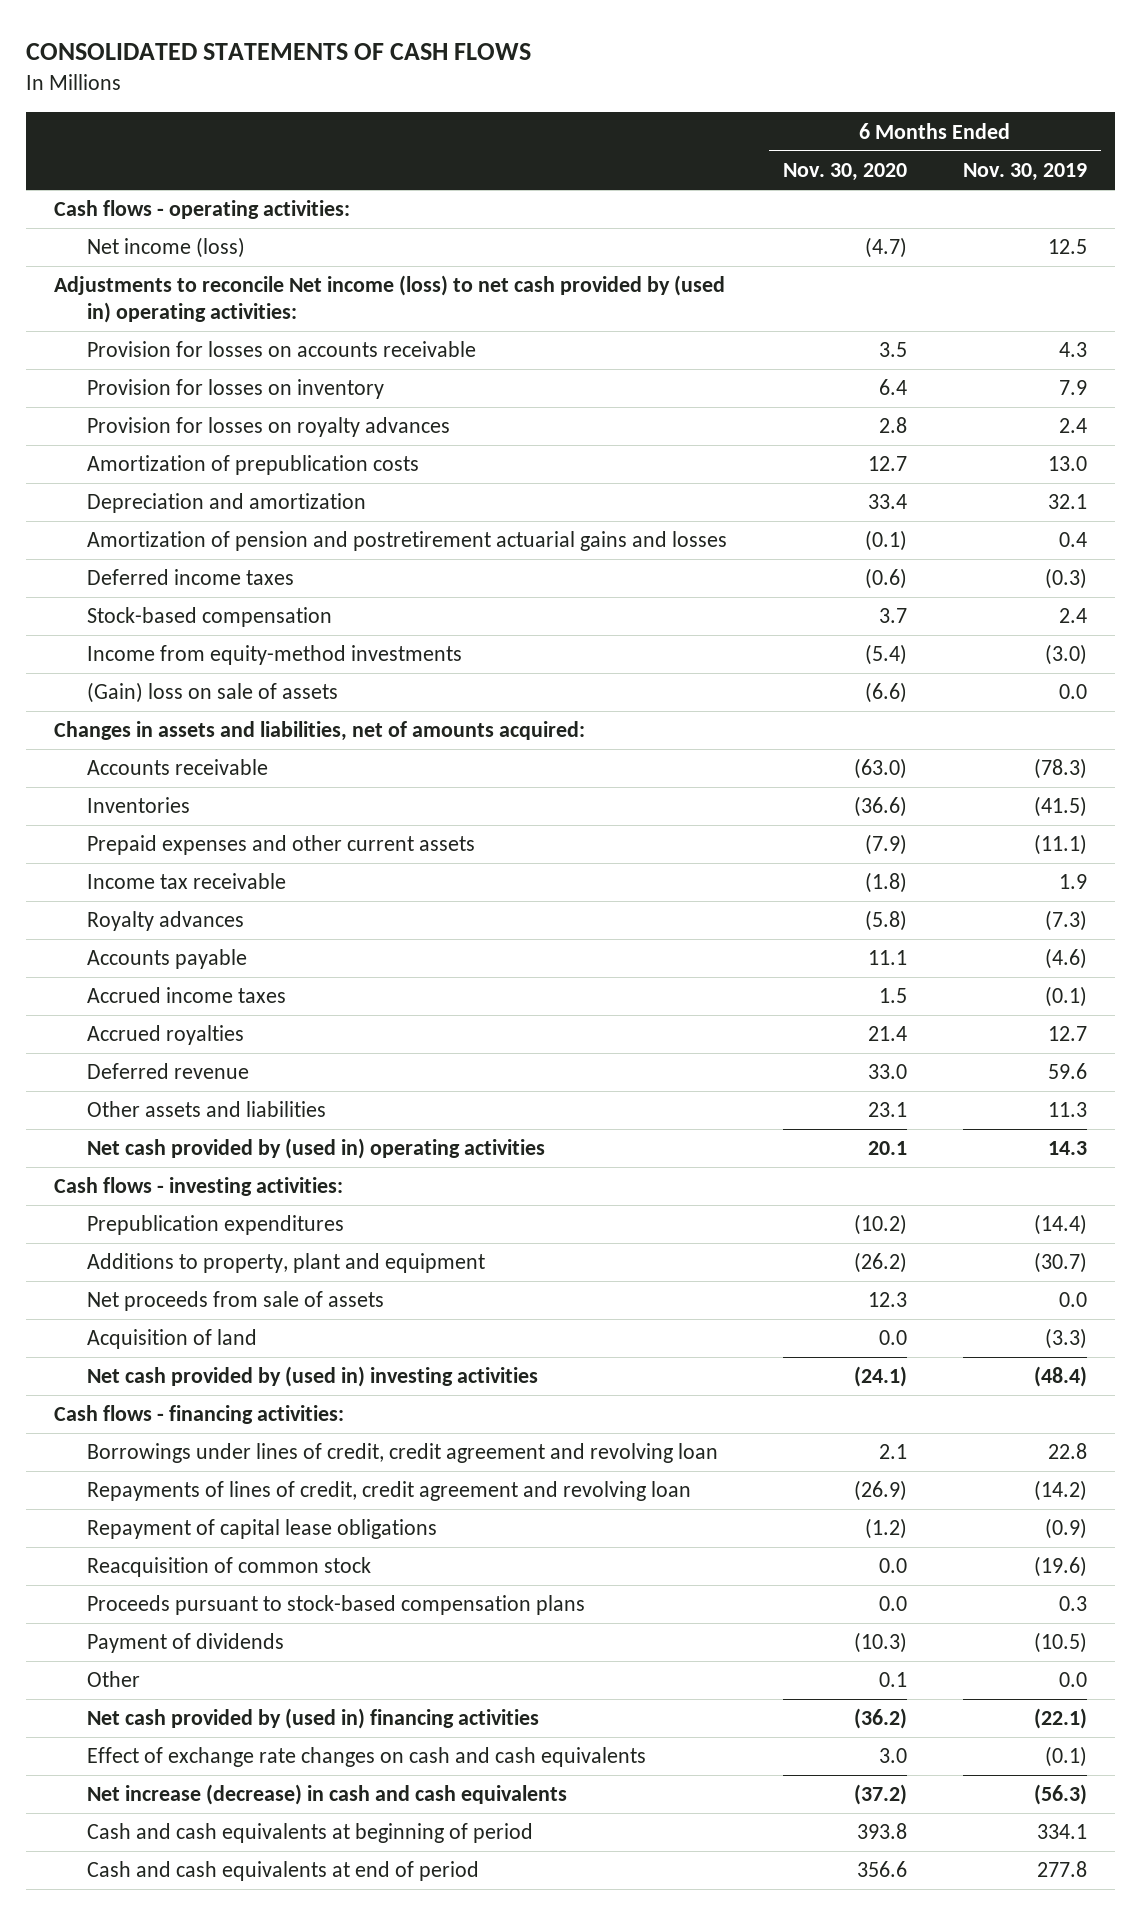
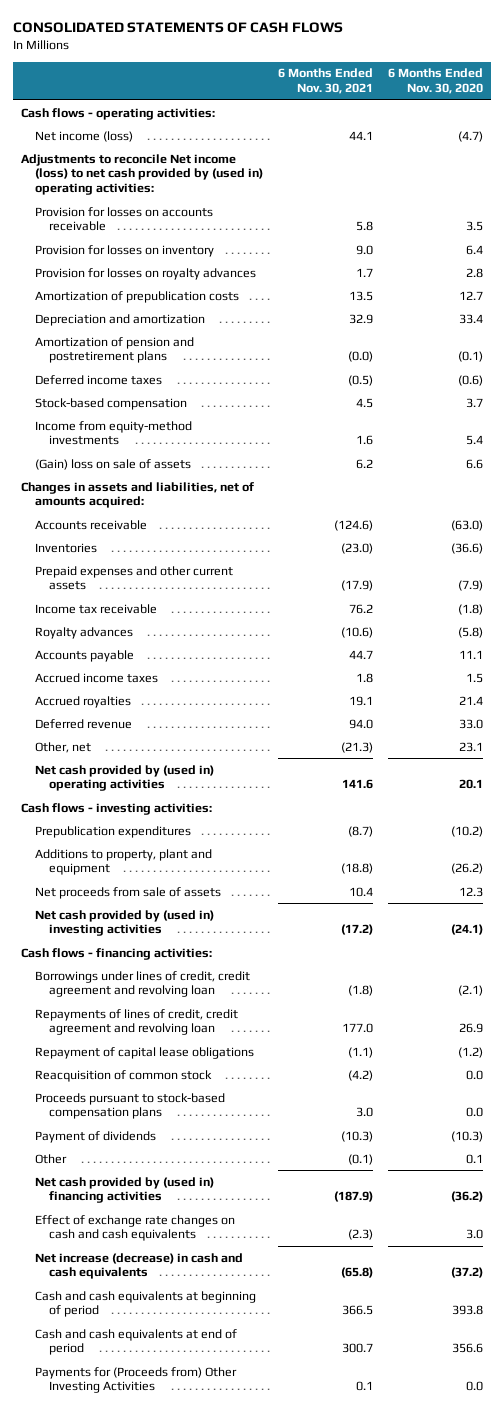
[962,163,1087,182] Nov. 30, 2019 -> none
none -> [278,68,374,95] 6 Months Ended Nov. 30, 2021
[86,531,727,552] Amortization of pension and postretirement actuarial gains and losses -> [34,336,194,364] Amortization of pension and postretirement plans
[864,644,907,666] (5.4) -> [466,435,484,446] 5.4
[864,682,907,704] (6.6) -> [466,458,484,469] 6.6
[86,1101,326,1118] Other assets and liabilities -> [34,741,91,753] Other, net
[86,1329,257,1350] Acquisition of land -> none
[878,1444,907,1460] 2.1 -> [458,985,484,997] (2.1)
[853,1480,907,1502] (26.9) -> [459,1023,484,1034] 26.9
none -> [34,1366,237,1394] Payments for (Proceeds from) Other Investing Activities

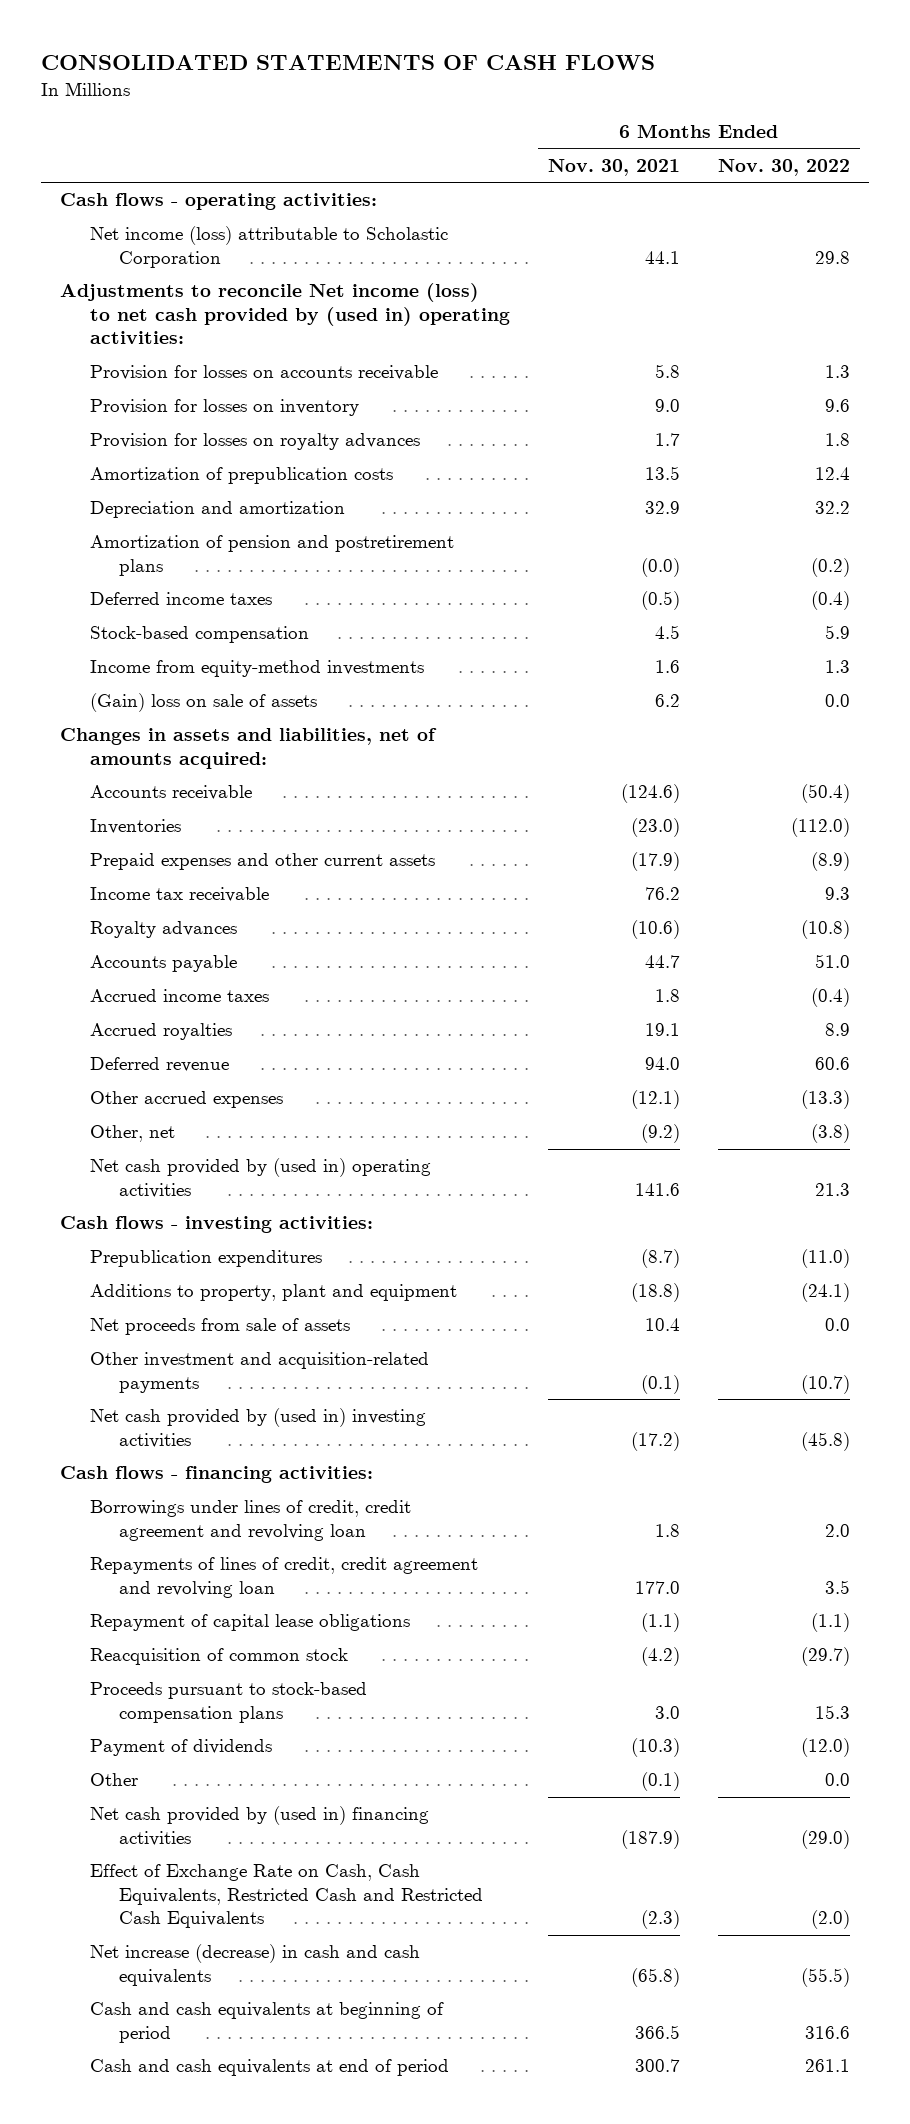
[388,68,484,95] 6 Months Ended Nov. 30, 2020 -> none
none -> [718,158,851,176] Nov. 30, 2022
[34,130,133,142] Net income (loss) -> [89,226,448,268] Net income (loss) attributable to Scholastic Corporation
none -> [89,1091,283,1109] Other accrued expenses
[341,741,374,753] (21.3) -> [640,1124,680,1144] (9.2)
none -> [89,1352,429,1393] Other investment and acquisition-related payments
[348,985,374,997] (1.8) -> [654,1523,680,1537] 1.8
[34,1214,235,1242] Effect of exchange rate changes on cash and cash equivalents -> [89,1864,483,1929] Effect of Exchange Rate on Cash, Cash Equivalents, Restricted Cash and Restricted Cash Equivalents
[34,1366,237,1394] Payments for (Proceeds from) Other Investing Activities -> none

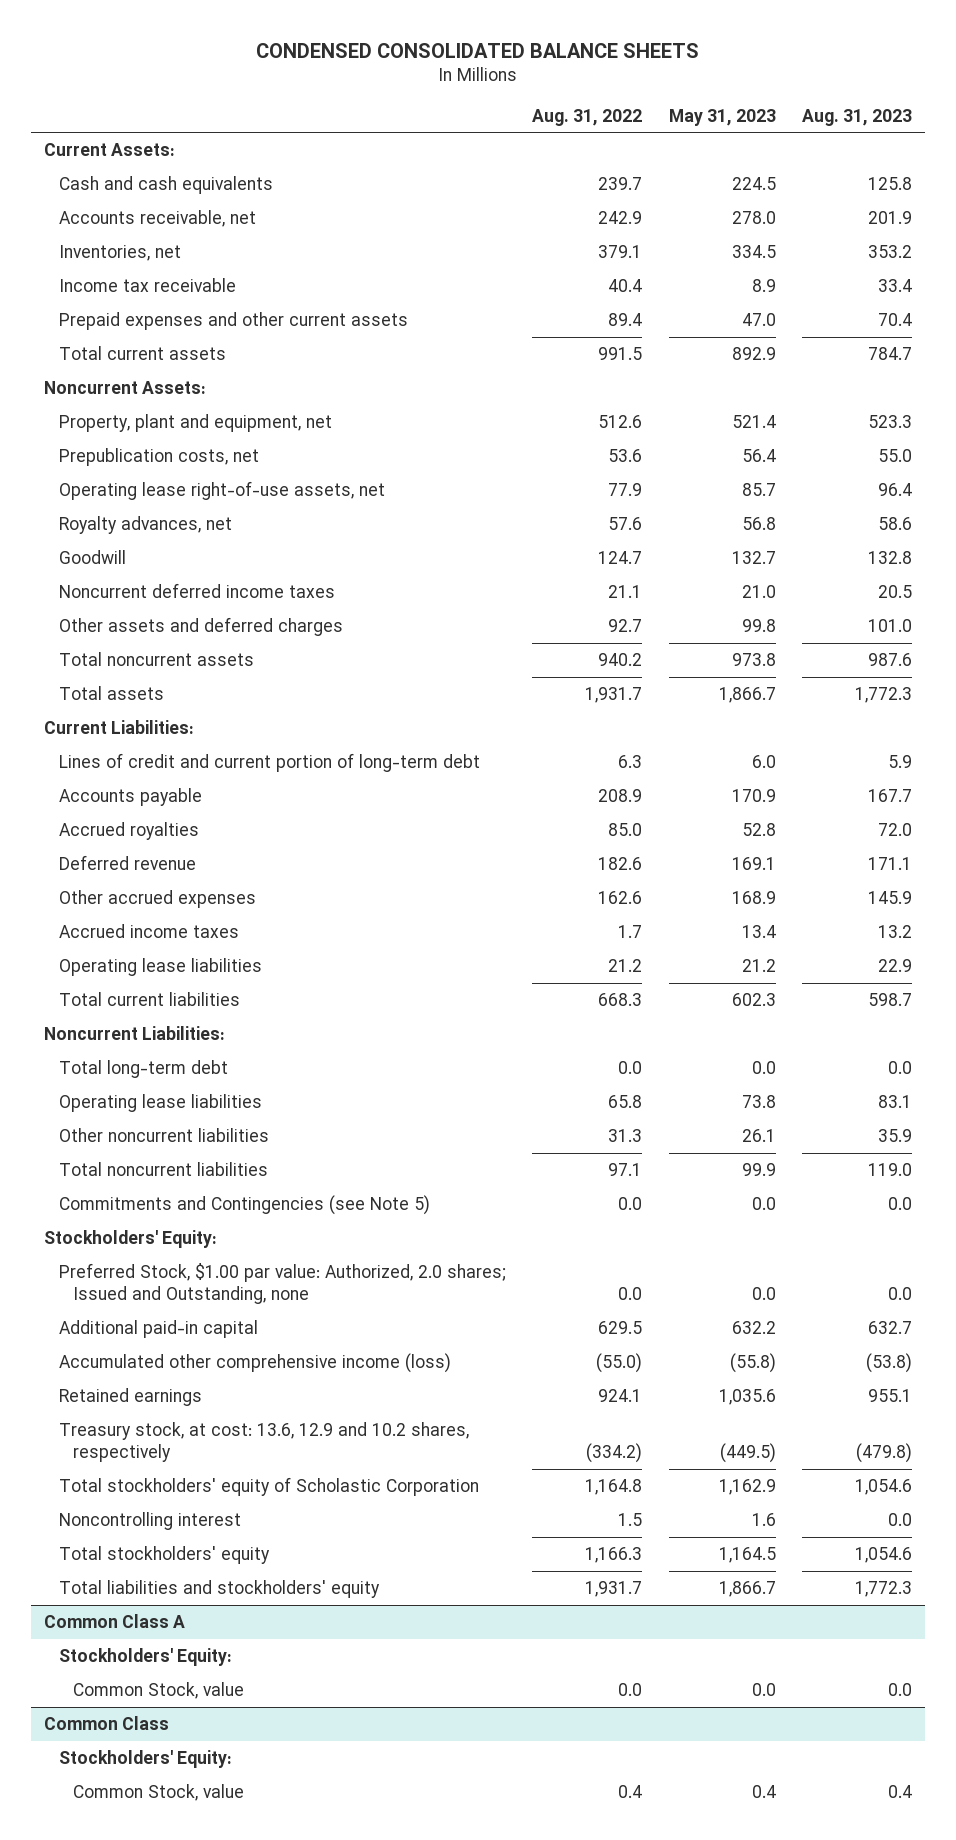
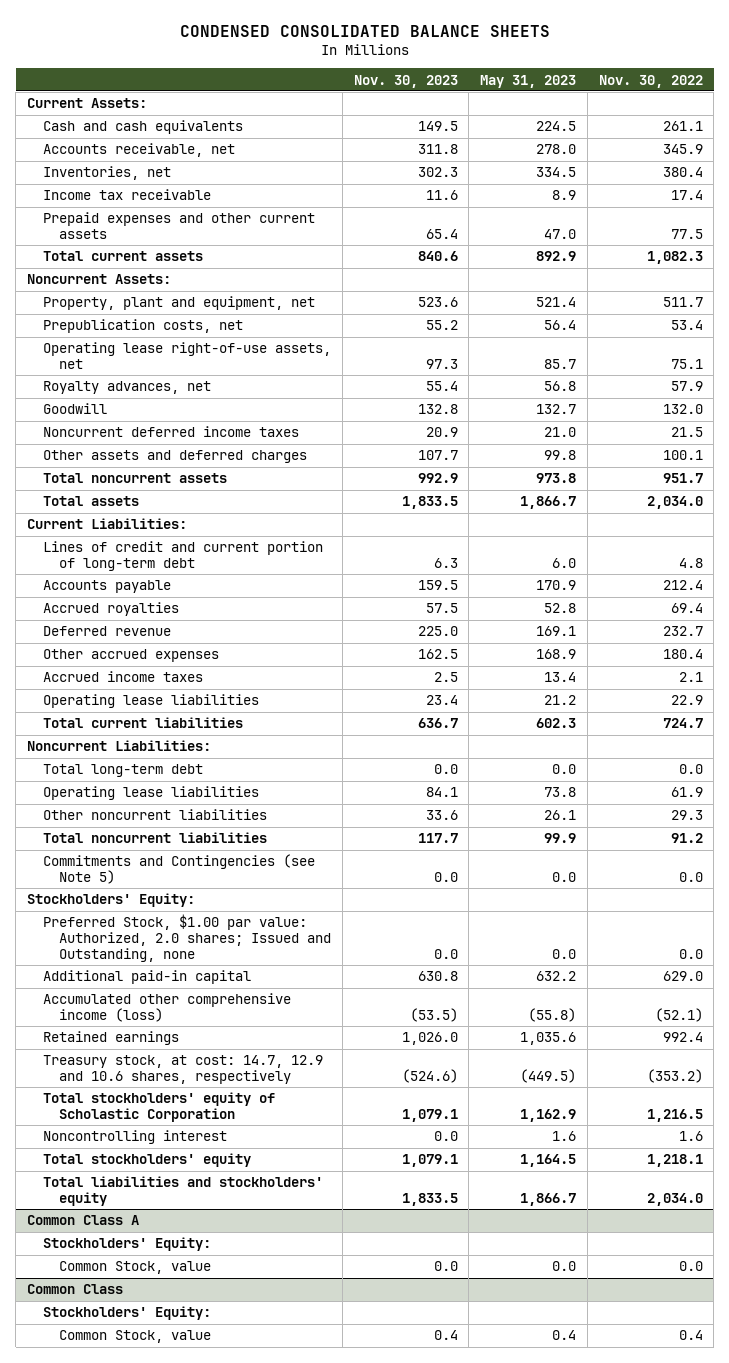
[532,108,643,126] Aug. 31, 2022 -> none
[802,108,913,126] Aug. 31, 2023 -> none
none -> [353,74,458,88] Nov. 30, 2023
none -> [598,74,703,88] Nov. 30, 2022
[58,1422,469,1463] Treasury stock, at cost: 13.6, 12.9 and 10.2 shares, respectively -> [43,1055,324,1085] Treasury stock, at cost: 14.7, 12.9 and 10.6 shares, respectively

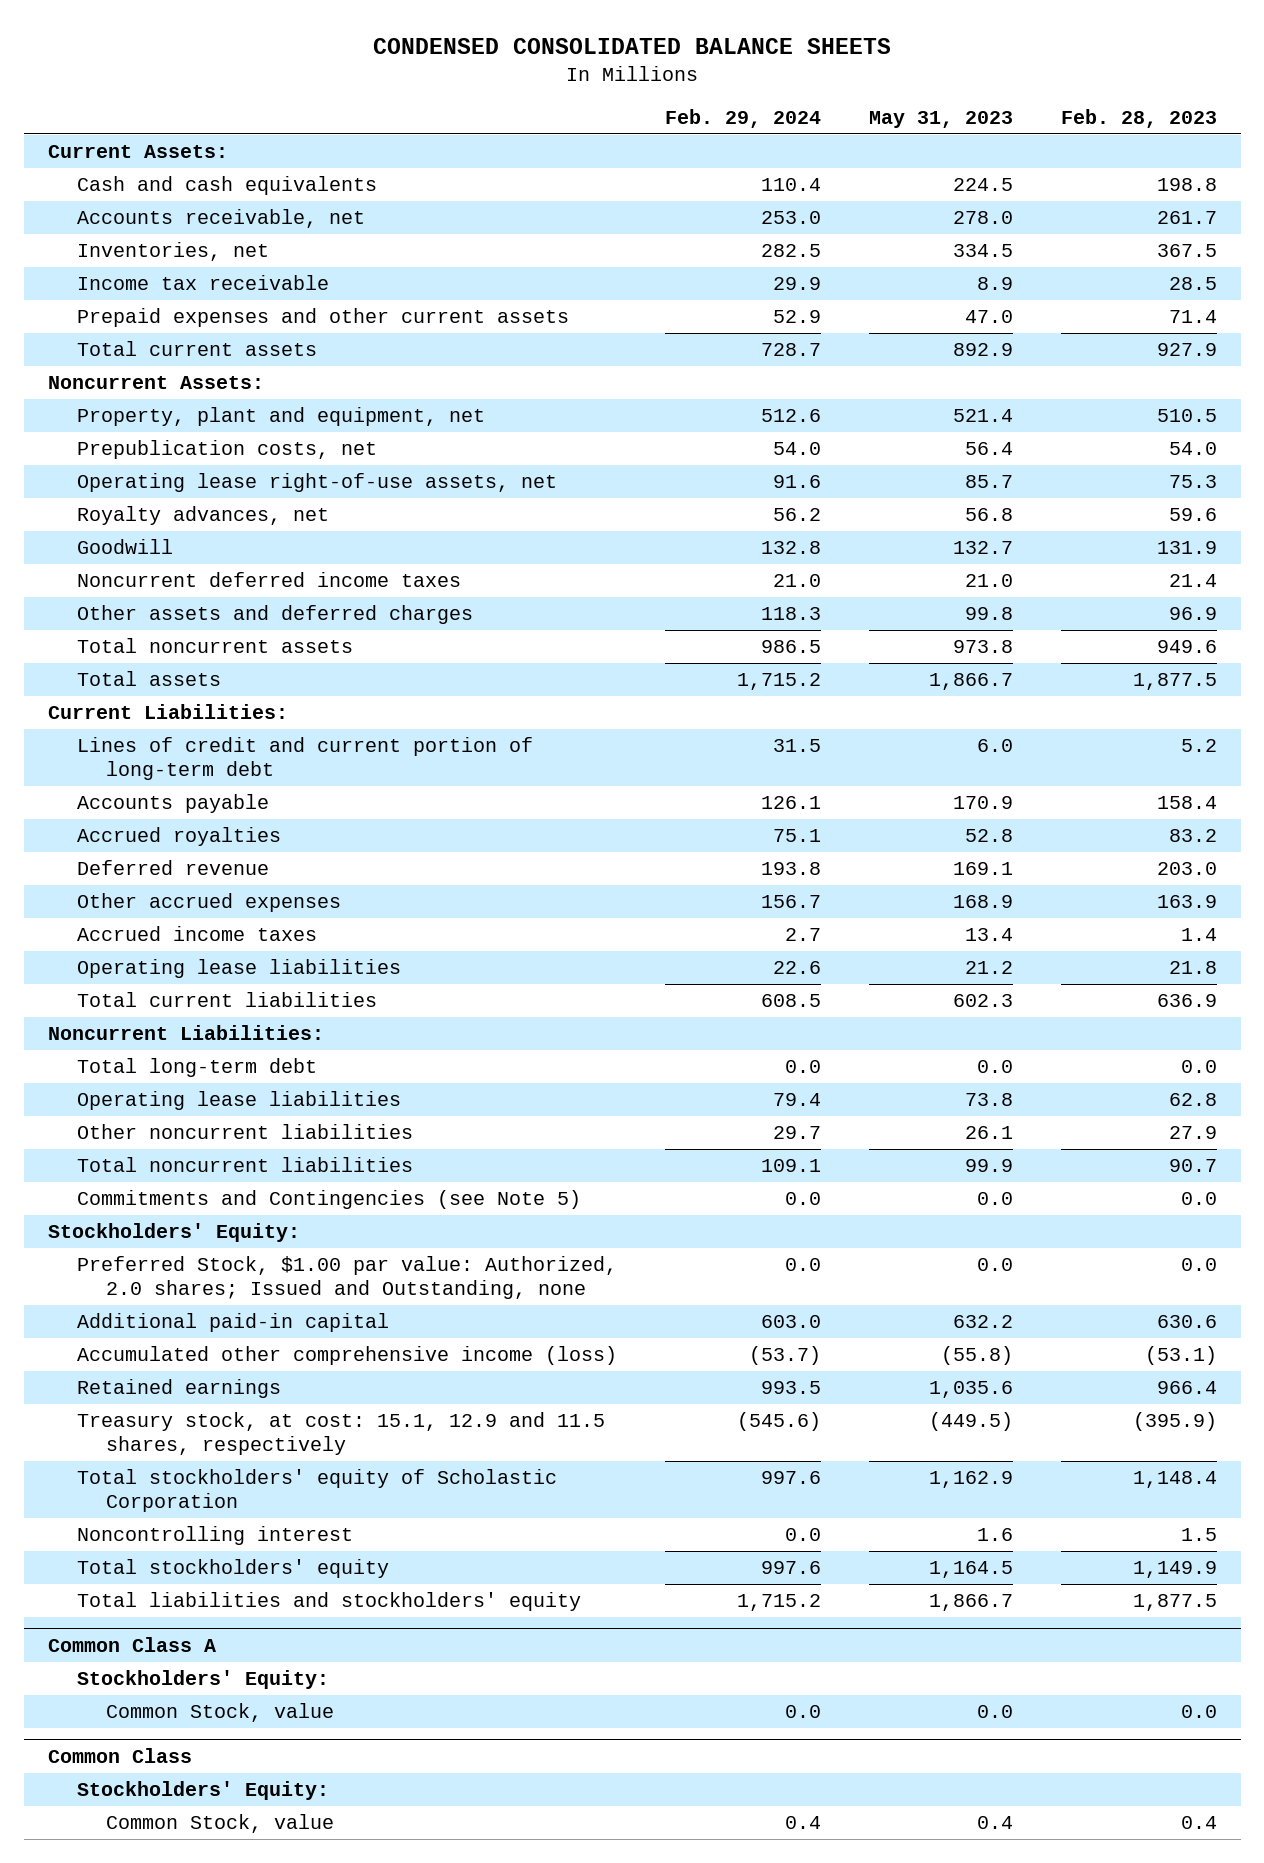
[353,74,458,88] Nov. 30, 2023 -> none
[598,74,703,88] Nov. 30, 2022 -> none
none -> [664,108,821,128] Feb. 29, 2024
none -> [1060,108,1217,128] Feb. 28, 2023
[43,1055,324,1085] Treasury stock, at cost: 14.7, 12.9 and 10.6 shares, respectively -> [76,1411,605,1455] Treasury stock, at cost: 15.1, 12.9 and 11.5 shares, respectively

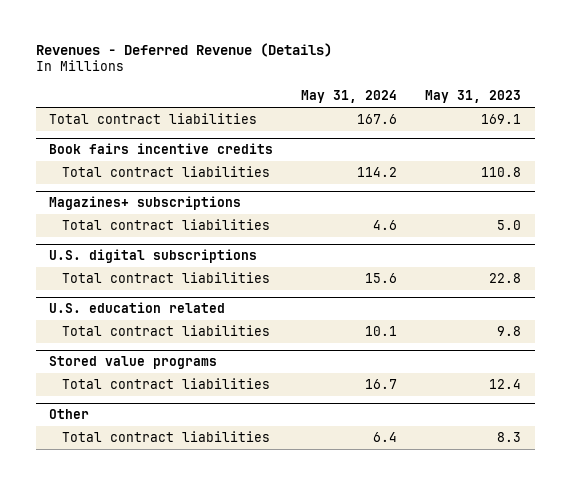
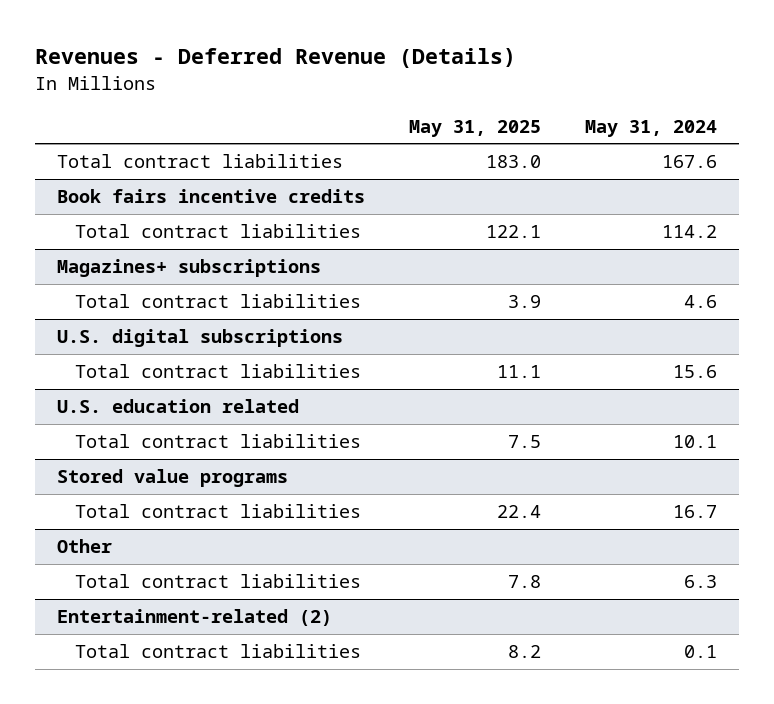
[424,89,521,103] May 31, 2023 -> none
none -> [409,119,542,137] May 31, 2025
[373,432,398,443] 6.4 -> [683,575,717,589] 6.3
none -> [57,609,333,627] Entertainment-related (2)
none -> [74,644,361,659] Total contract liabilities

